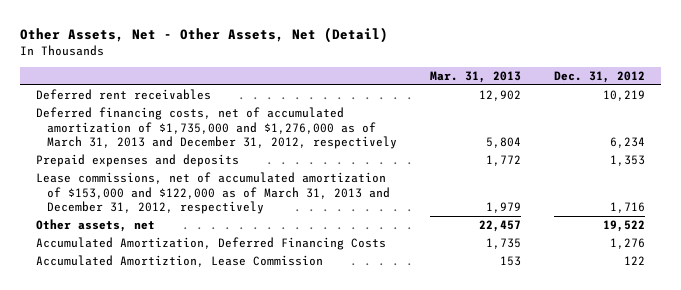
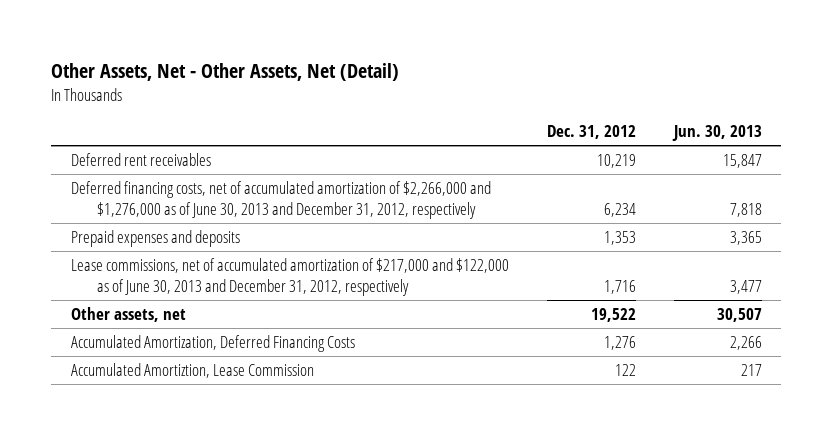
[429,70,521,83] Mar. 31, 2013 -> none
none -> [671,125,762,142] Jun. 30, 2013
[36,107,397,149] Deferred financing costs, net of accumulated amortization of $1,735,000 and $1,276,000 as of March 31, 2013 and December 31, 2012, respectively -> [70,180,491,219] Deferred financing costs, net of accumulated amortization of $2,266,000 and $1,276,000 as of June 30, 2013 and December 31, 2012, respectively
[36,172,390,214] Lease commissions, net of accumulated amortization of $153,000 and $122,000 as of March 31, 2013 and December 31, 2012, respectively -> [70,257,509,296] Lease commissions, net of accumulated amortization of $217,000 and $122,000 as of June 30, 2013 and December 31, 2012, respectively

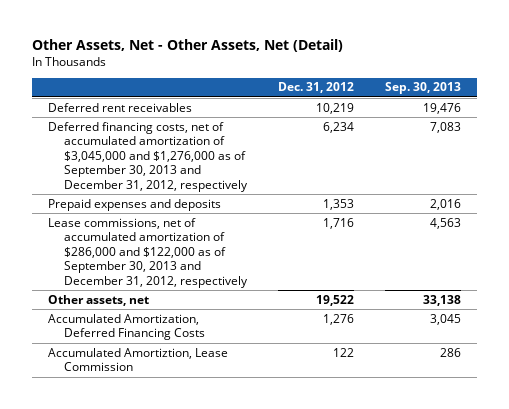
[671,125,762,142] Jun. 30, 2013 -> none
none -> [385,82,462,95] Sep. 30, 2013
[70,180,491,219] Deferred financing costs, net of accumulated amortization of $2,266,000 and $1,276,000 as of June 30, 2013 and December 31, 2012, respectively -> [47,121,248,192] Deferred financing costs, net of accumulated amortization of $3,045,000 and $1,276,000 as of September 30, 2013 and December 31, 2012, respectively
[70,257,509,296] Lease commissions, net of accumulated amortization of $217,000 and $122,000 as of June 30, 2013 and December 31, 2012, respectively -> [47,217,248,288] Lease commissions, net of accumulated amortization of $286,000 and $122,000 as of September 30, 2013 and December 31, 2012, respectively

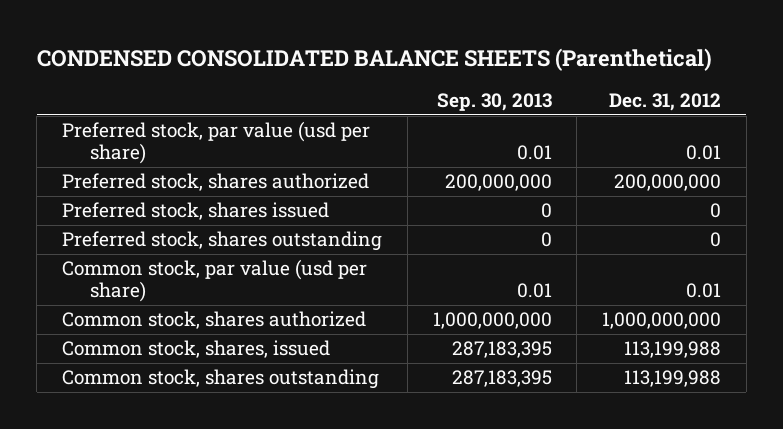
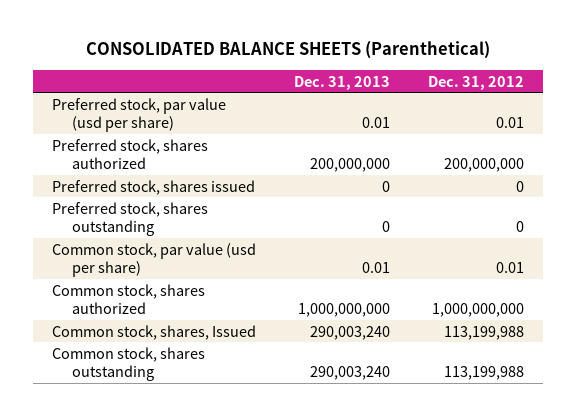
[36,48,712,72] CONDENSED CONSOLIDATED BALANCE SHEETS (Parenthetical) -> [85,41,490,60] CONSOLIDATED BALANCE SHEETS (Parenthetical)
[436,92,552,111] Sep. 30, 2013 -> none
none -> [293,75,390,90] Dec. 31, 2013
[62,340,331,359] Common stock, shares, issued -> [51,324,256,340] Common stock, shares, Issued

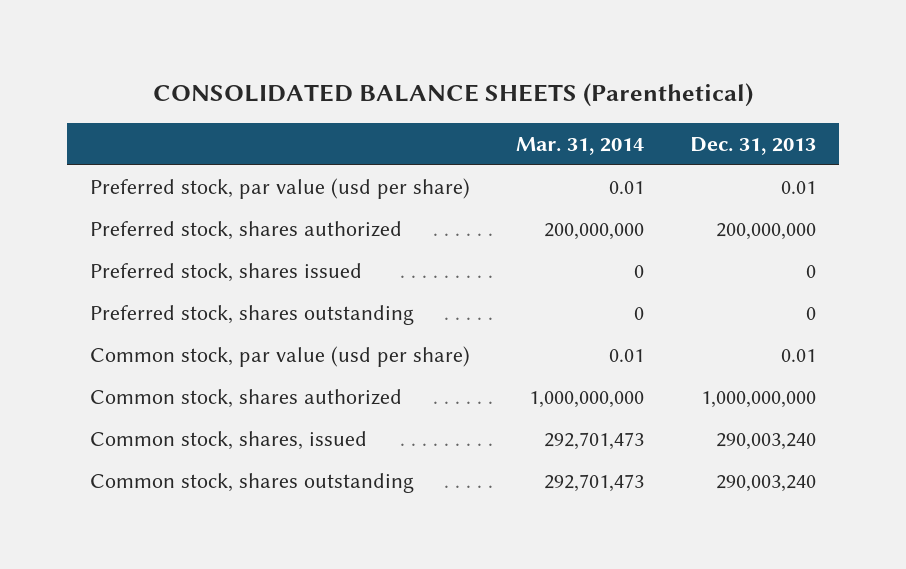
[427,75,524,90] Dec. 31, 2012 -> none
none -> [515,136,644,155] Mar. 31, 2014
[51,324,256,340] Common stock, shares, Issued -> [89,431,367,451] Common stock, shares, issued

